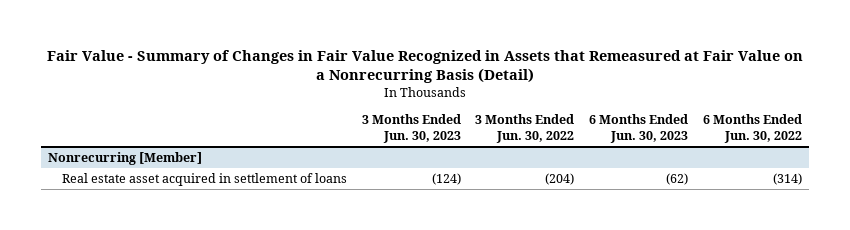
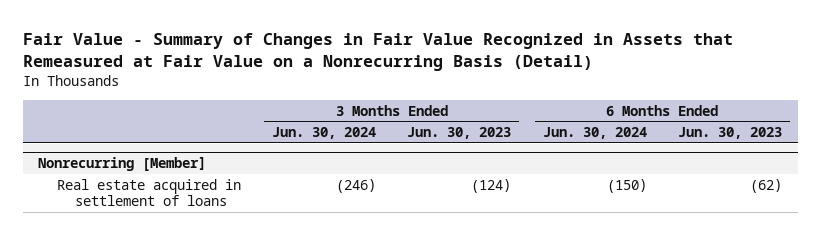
[475,114,575,144] 3 Months Ended Jun. 30, 2022 -> none
[702,114,802,144] 6 Months Ended Jun. 30, 2022 -> none
none -> [271,127,376,140] Jun. 30, 2024
none -> [542,127,647,140] Jun. 30, 2024
[62,173,348,187] Real estate asset acquired in settlement of loans -> [56,178,241,207] Real estate acquired in settlement of loans

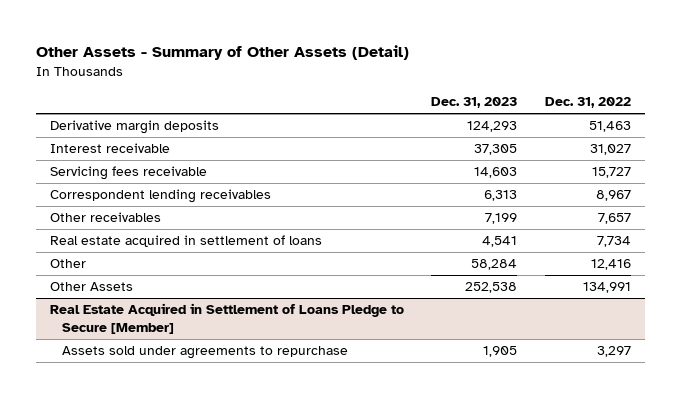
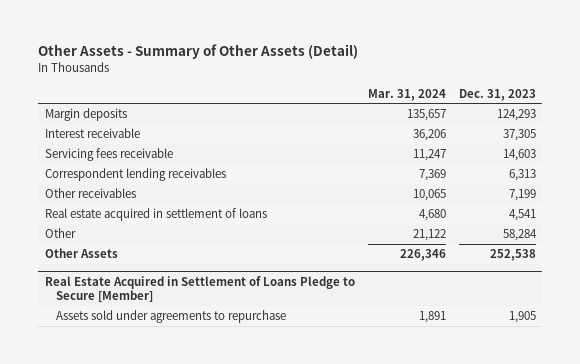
[544,97,631,109] Dec. 31, 2022 -> none
none -> [367,88,446,101] Mar. 31, 2024
[49,120,219,135] Derivative margin deposits -> [44,108,127,122] Margin deposits

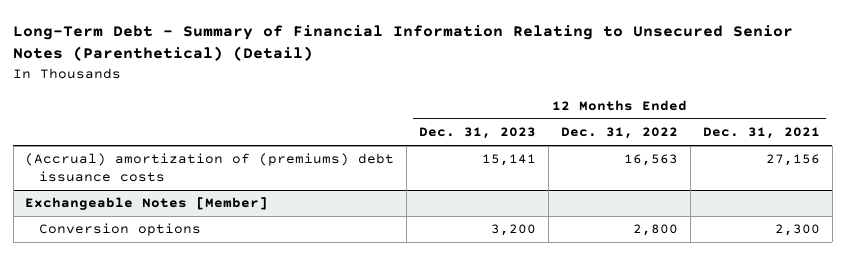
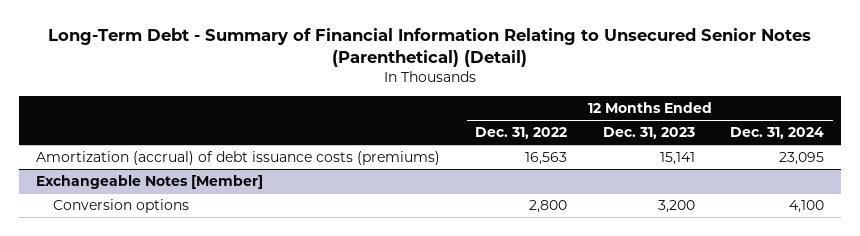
[702,127,820,140] Dec. 31, 2021 -> none
none -> [729,127,824,140] Dec. 31, 2024
[25,153,395,182] (Accrual) amortization of (premiums) debt issuance costs -> [36,150,441,165] Amortization (accrual) of debt issuance costs (premiums)

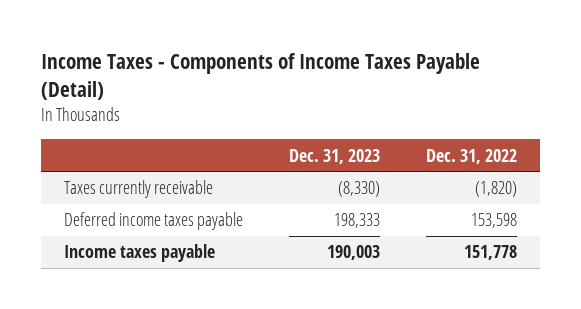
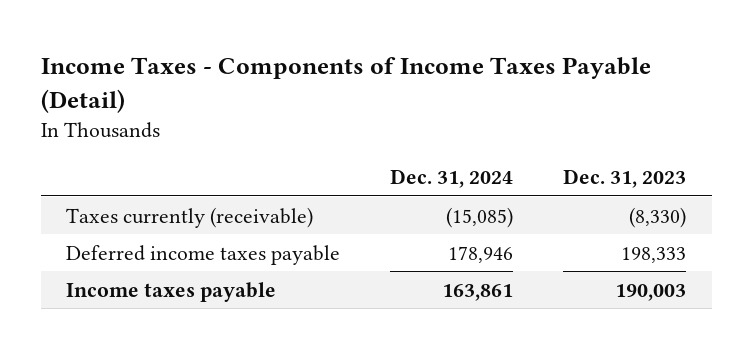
[426,148,518,164] Dec. 31, 2022 -> none
none -> [390,168,514,188] Dec. 31, 2024
[64,180,214,199] Taxes currently receivable -> [65,206,313,228] Taxes currently (receivable)

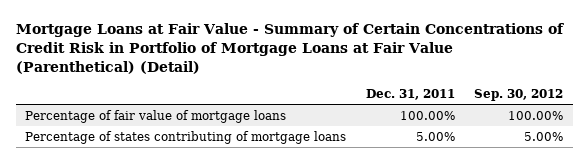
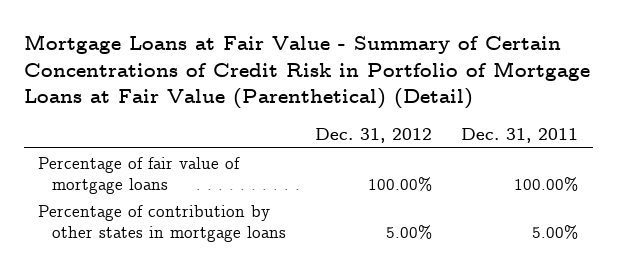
[474,89,564,102] Sep. 30, 2012 -> none
none -> [314,128,432,144] Dec. 31, 2012
[25,130,347,144] Percentage of states contributing of mortgage loans -> [38,204,286,242] Percentage of contribution by other states in mortgage loans

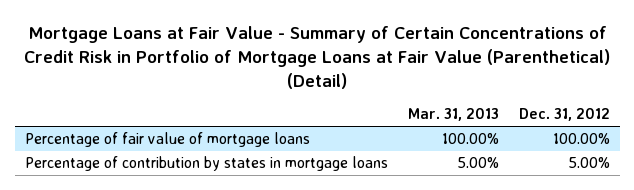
[461,128,579,144] Dec. 31, 2011 -> none
none -> [407,108,499,122] Mar. 31, 2013
[38,204,286,242] Percentage of contribution by other states in mortgage loans -> [24,156,388,172] Percentage of contribution by states in mortgage loans

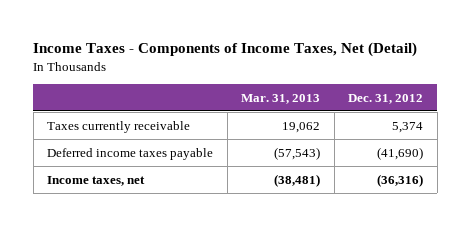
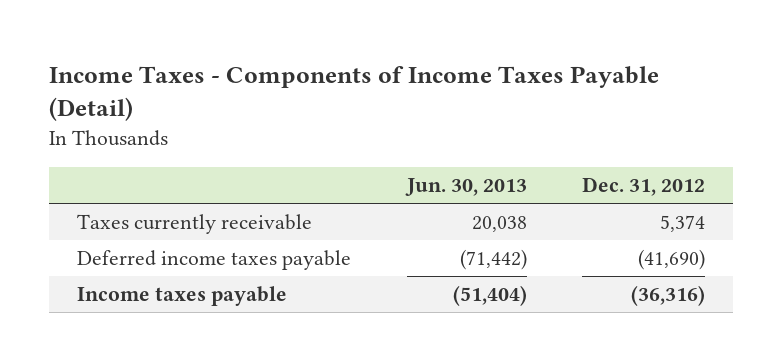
[33,42,418,58] Income Taxes - Components of Income Taxes, Net (Detail) -> [49,65,660,122] Income Taxes - Components of Income Taxes Payable (Detail)
[241,93,321,104] Mar. 31, 2013 -> none
none -> [404,178,527,197] Jun. 30, 2013
[47,175,146,186] Income taxes, net -> [76,286,287,307] Income taxes payable

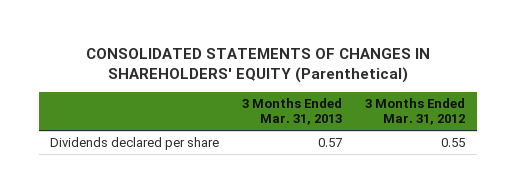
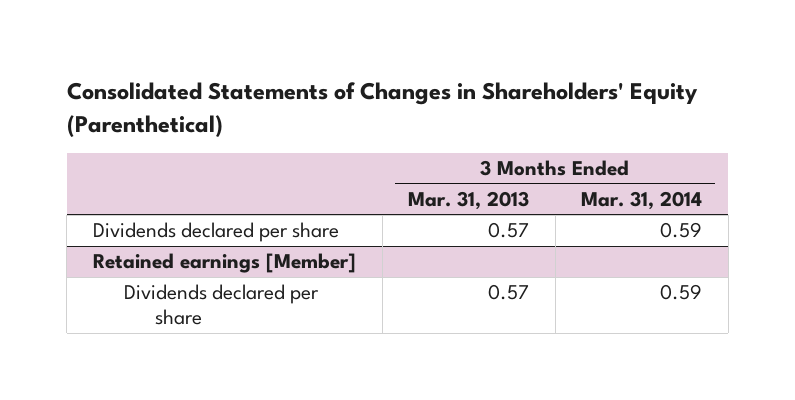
[85,47,430,83] CONSOLIDATED STATEMENTS OF CHANGES IN SHAREHOLDERS' EQUITY (Parenthetical) -> [66,82,698,137] Consolidated Statements of Changes in Shareholders' Equity (Parenthetical)
[365,97,466,126] 3 Months Ended Mar. 31, 2012 -> none
none -> [581,190,703,210] Mar. 31, 2014
none -> [92,253,356,274] Retained earnings [Member]
none -> [123,284,319,326] Dividends declared per share

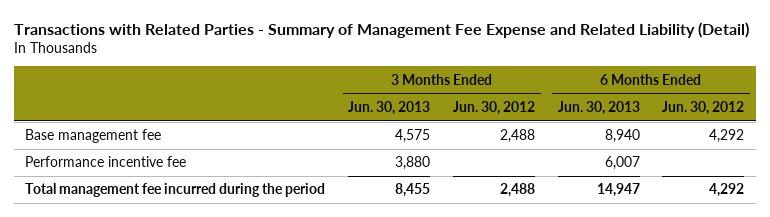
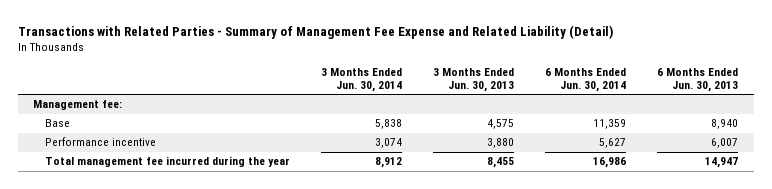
[452,101,535,116] Jun. 30, 2012 -> none
[662,101,745,116] Jun. 30, 2012 -> none
none -> [320,67,402,92] 3 Months Ended Jun. 30, 2014
none -> [545,67,627,92] 6 Months Ended Jun. 30, 2014
none -> [33,100,123,111] Management fee:
[25,129,162,144] Base management fee -> [44,119,70,128] Base
[25,156,187,168] Performance incentive fee -> [44,137,156,147] Performance incentive
[25,183,326,198] Total management fee incurred during the period -> [44,156,290,168] Total management fee incurred during the year

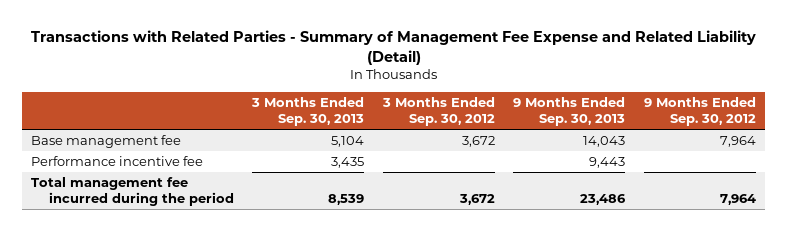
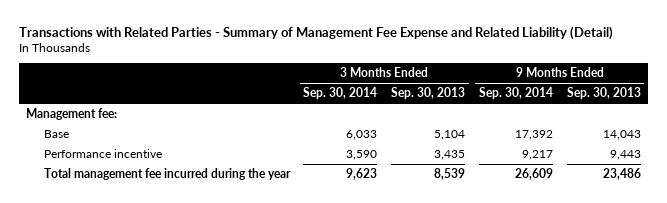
[381,96,495,127] 3 Months Ended Sep. 30, 2012 -> none
[643,96,756,127] 9 Months Ended Sep. 30, 2012 -> none
none -> [303,87,378,100] Sep. 30, 2014
none -> [478,87,553,100] Sep. 30, 2014
none -> [25,107,117,120] Management fee:
[31,134,182,148] Base management fee -> [43,129,69,138] Base
[31,155,204,166] Performance incentive fee -> [43,148,162,158] Performance incentive
[31,176,234,207] Total management fee incurred during the period -> [43,167,291,180] Total management fee incurred during the year

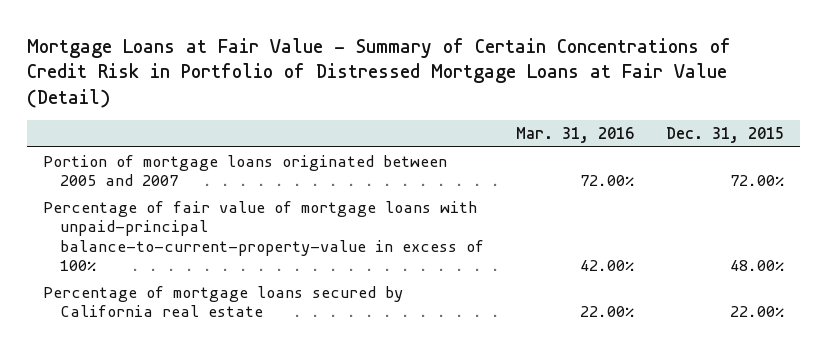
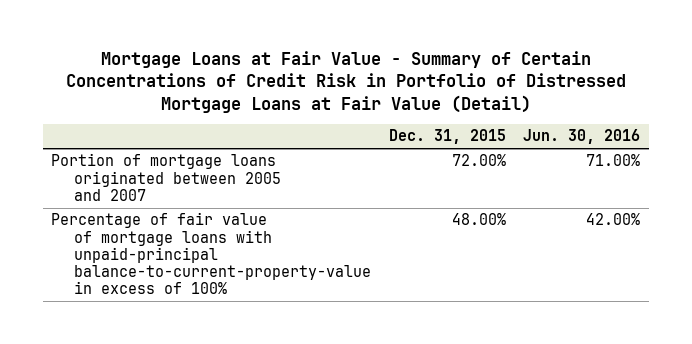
[516,126,635,143] Mar. 31, 2016 -> none
none -> [523,129,641,145] Jun. 30, 2016
[43,285,404,318] Percentage of mortgage loans secured by California real estate -> none

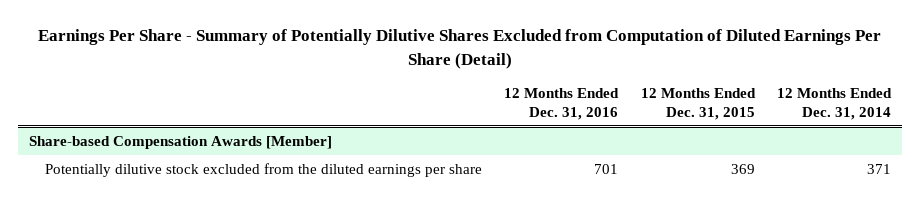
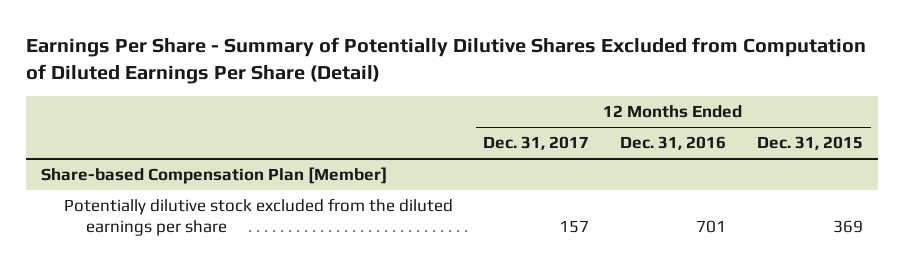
[776,88,892,120] 12 Months Ended Dec. 31, 2014 -> none
none -> [483,136,590,151] Dec. 31, 2017
[29,135,333,149] Share-based Compensation Awards [Member] -> [40,167,387,185] Share-based Compensation Plan [Member]

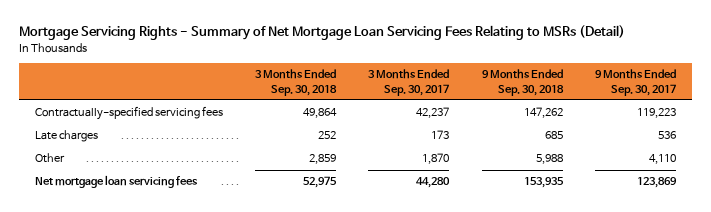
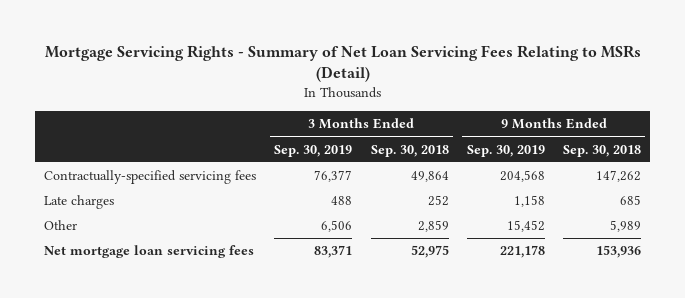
[19,25,626,41] Mortgage Servicing Rights - Summary of Net Mortgage Loan Servicing Fees Relating to MSRs (Detail) -> [44,44,641,83] Mortgage Servicing Rights - Summary of Net Loan Servicing Fees Relating to MSRs (Detail)
[368,69,450,96] 3 Months Ended Sep. 30, 2017 -> none
[594,69,676,96] 9 Months Ended Sep. 30, 2017 -> none
none -> [274,144,353,157] Sep. 30, 2019
none -> [466,144,545,157] Sep. 30, 2019
[535,154,563,165] 5,988 -> [609,220,641,233] 5,989
[523,177,564,189] 153,935 -> [595,245,641,259] 153,936

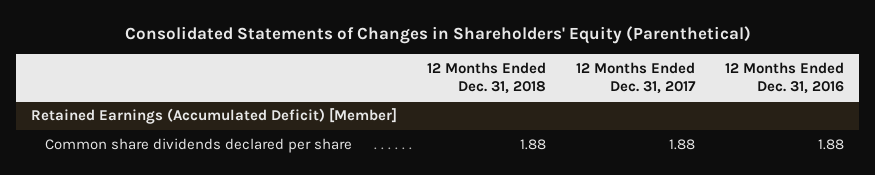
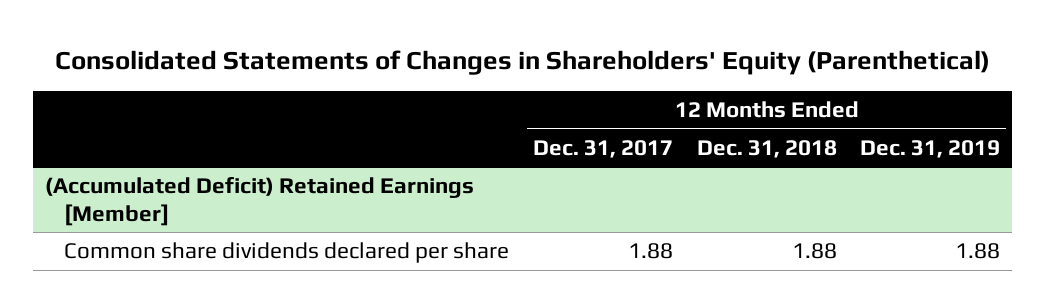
[725,61,845,94] 12 Months Ended Dec. 31, 2016 -> none
none -> [860,139,1001,158] Dec. 31, 2019
[31,107,398,124] Retained Earnings (Accumulated Deficit) [Member] -> [45,177,475,226] (Accumulated Deficit) Retained Earnings [Member]

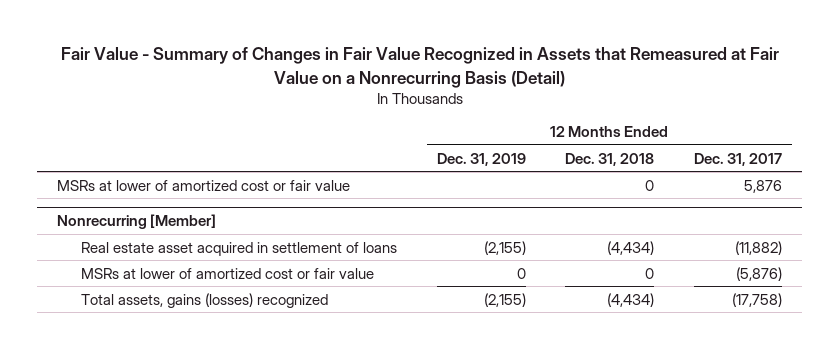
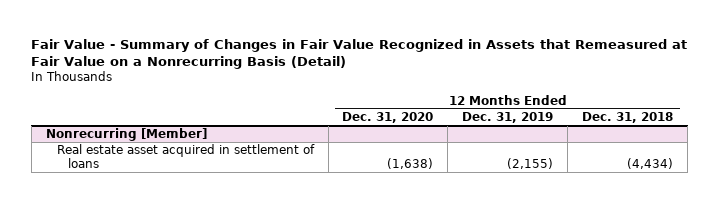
[694,152,783,166] Dec. 31, 2017 -> none
none -> [342,112,434,124] Dec. 31, 2020
[57,179,351,191] MSRs at lower of amortized cost or fair value -> none
[80,267,374,279] MSRs at lower of amortized cost or fair value -> none
[80,292,328,308] Total assets, gains (losses) recognized -> none

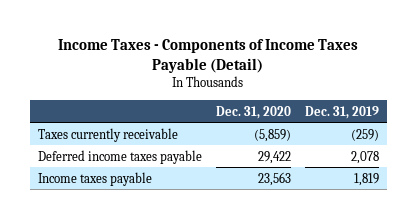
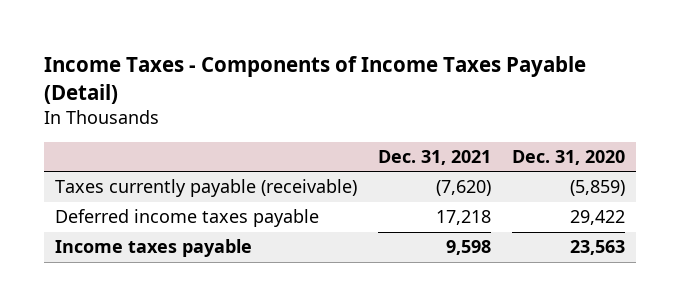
[305,105,380,119] Dec. 31, 2019 -> none
none -> [378,149,492,165] Dec. 31, 2021
[37,127,178,142] Taxes currently receivable -> [54,179,357,198] Taxes currently payable (receivable)

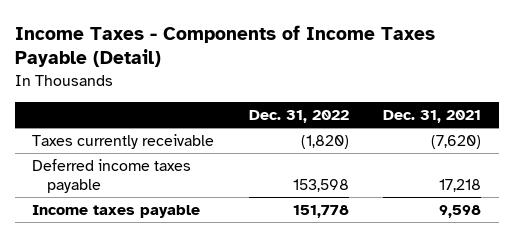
[512,149,626,165] Dec. 31, 2020 -> none
none -> [248,110,349,124] Dec. 31, 2022
[54,179,357,198] Taxes currently payable (receivable) -> [32,134,215,150] Taxes currently receivable

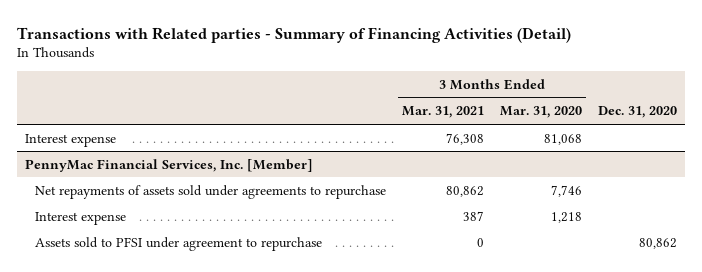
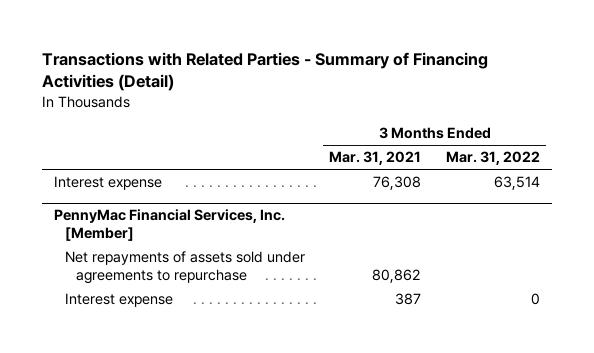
[17,26,572,43] Transactions with Related parties - Summary of Financing Activities (Detail) -> [42,51,489,92] Transactions with Related Parties - Summary of Financing Activities (Detail)
[500,106,583,119] Mar. 31, 2020 -> none
[598,106,678,119] Dec. 31, 2020 -> none
none -> [445,151,540,166] Mar. 31, 2022
[35,236,323,251] Assets sold to PFSI under agreement to repurchase -> none

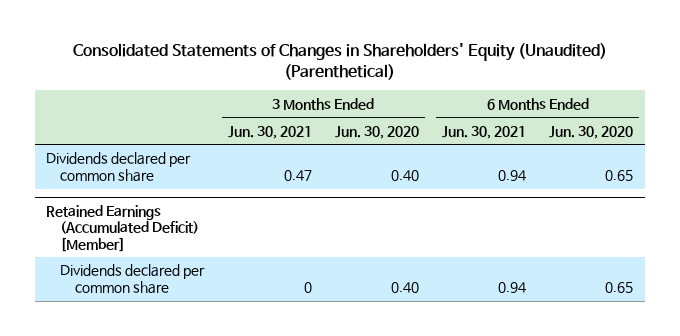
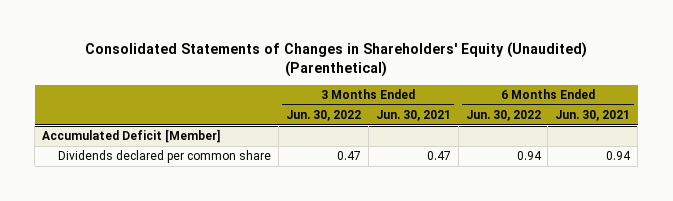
[334,125,419,139] Jun. 30, 2020 -> none
[549,125,634,139] Jun. 30, 2020 -> none
none -> [285,109,361,121] Jun. 30, 2022
none -> [465,109,541,121] Jun. 30, 2022
none -> [42,129,222,144] Accumulated Deficit [Member]
[46,204,200,252] Retained Earnings (Accumulated Deficit) [Member] -> none
[60,264,206,294] Dividends declared per common share -> none

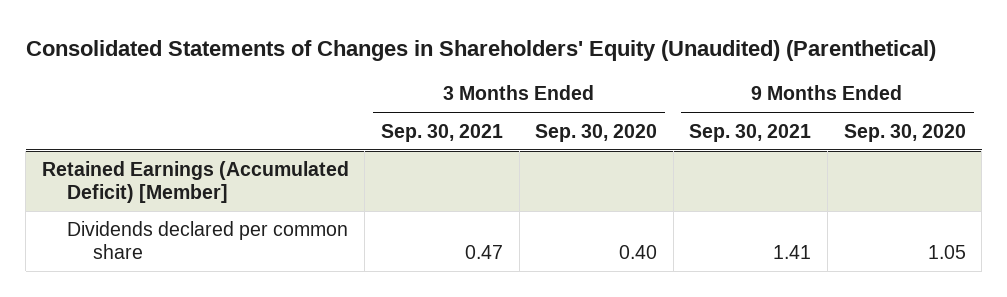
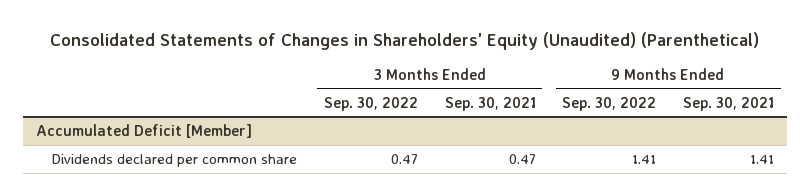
[535,123,658,142] Sep. 30, 2020 -> none
[843,123,966,142] Sep. 30, 2020 -> none
none -> [323,96,418,111] Sep. 30, 2022
none -> [562,96,657,111] Sep. 30, 2022
[41,161,349,204] Retained Earnings (Accumulated Deficit) [Member] -> [36,123,253,138] Accumulated Deficit [Member]

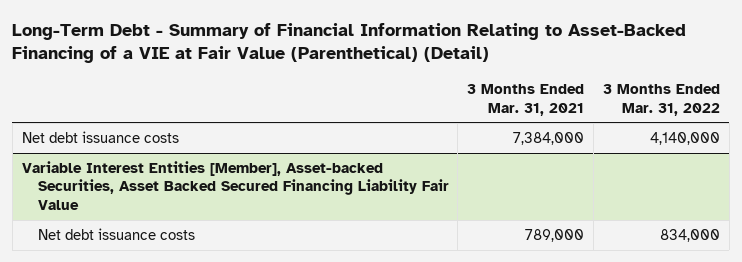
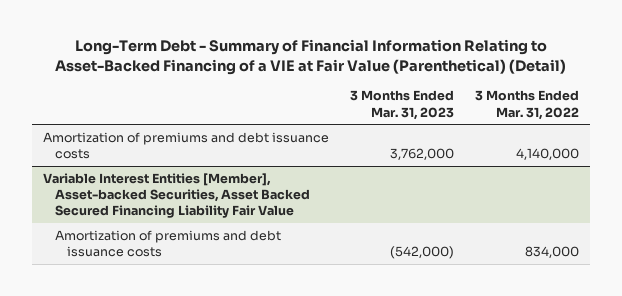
[467,84,585,116] 3 Months Ended Mar. 31, 2021 -> none
none -> [349,90,454,120] 3 Months Ended Mar. 31, 2023
[21,131,179,144] Net debt issuance costs -> [42,131,329,160] Amortization of premiums and debt issuance costs
[37,228,195,241] Net debt issuance costs -> [54,229,281,258] Amortization of premiums and debt issuance costs

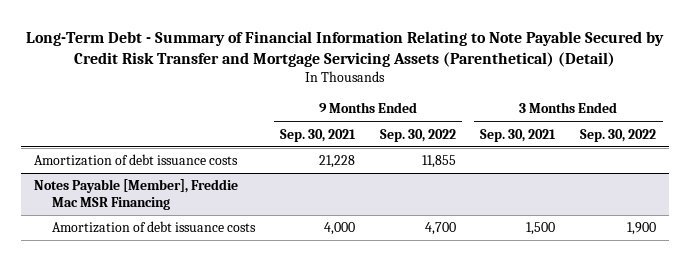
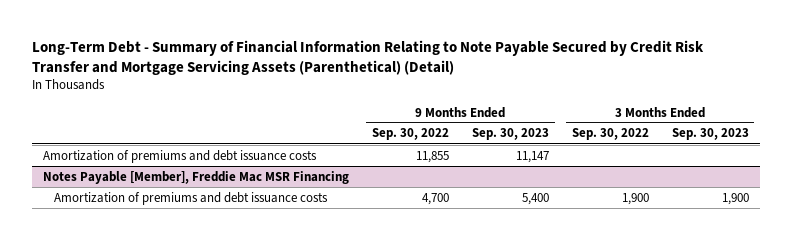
[279,128,356,142] Sep. 30, 2021 -> none
[480,128,557,142] Sep. 30, 2021 -> none
none -> [471,128,549,141] Sep. 30, 2023
none -> [671,128,749,141] Sep. 30, 2023
[33,154,238,167] Amortization of debt issuance costs -> [43,149,318,163] Amortization of premiums and debt issuance costs
[51,221,256,234] Amortization of debt issuance costs -> [54,191,329,205] Amortization of premiums and debt issuance costs

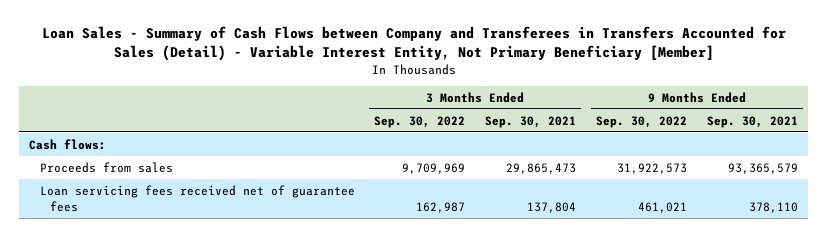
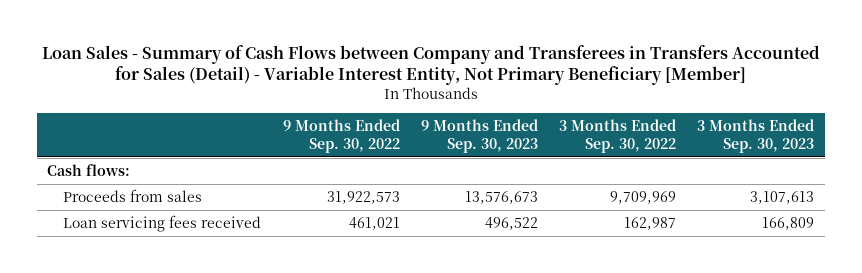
[485,115,577,128] Sep. 30, 2021 -> none
[706,115,798,128] Sep. 30, 2021 -> none
none -> [420,119,538,153] 9 Months Ended Sep. 30, 2023
none -> [697,119,815,153] 3 Months Ended Sep. 30, 2023
[39,184,355,212] Loan servicing fees received net of guarantee fees -> [63,214,262,232] Loan servicing fees received

